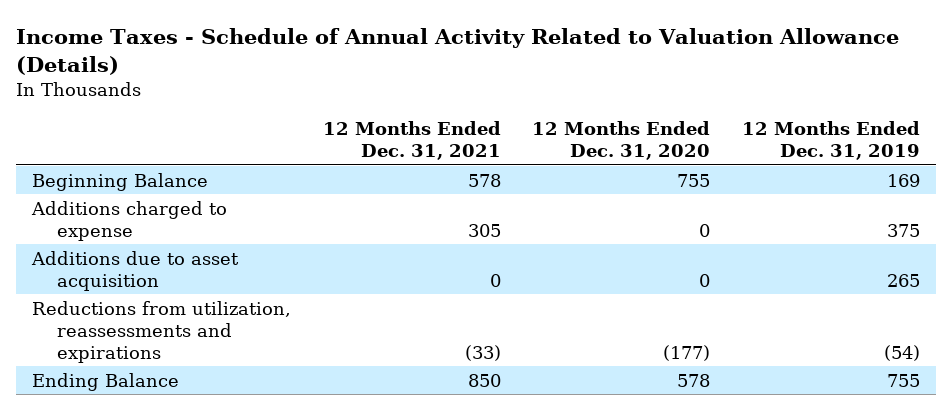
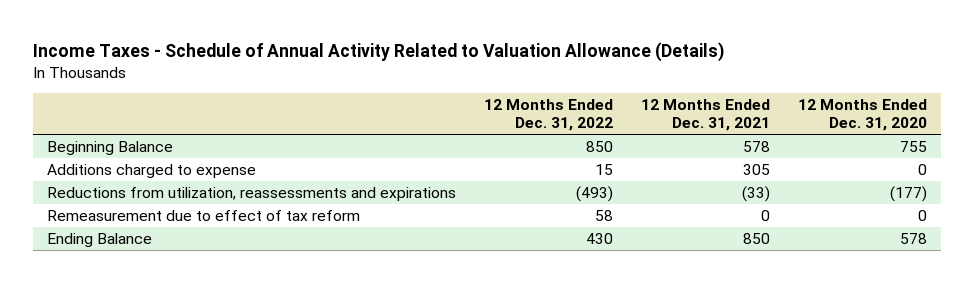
[741,121,920,161] 12 Months Ended Dec. 31, 2019 -> none
none -> [483,98,613,132] 12 Months Ended Dec. 31, 2022
[31,250,240,291] Additions due to asset acquisition -> none
none -> [46,209,360,221] Remeasurement due to effect of tax reform

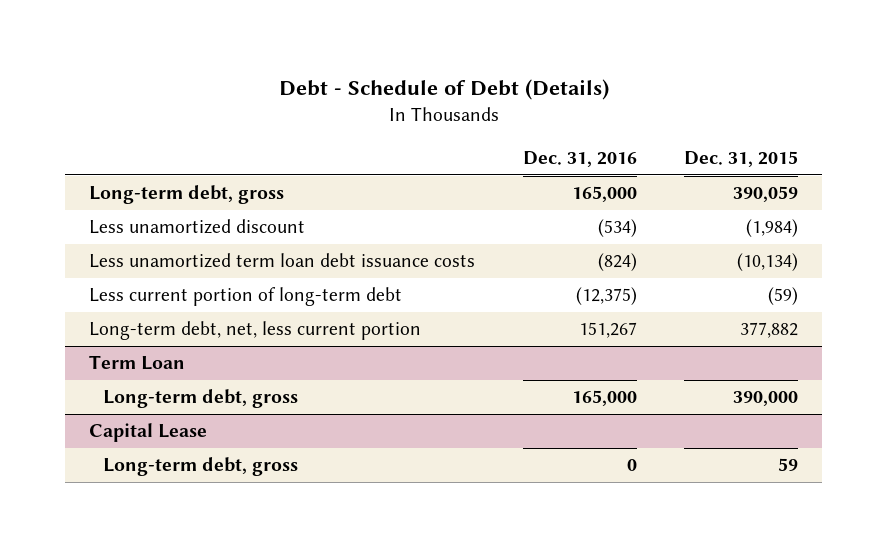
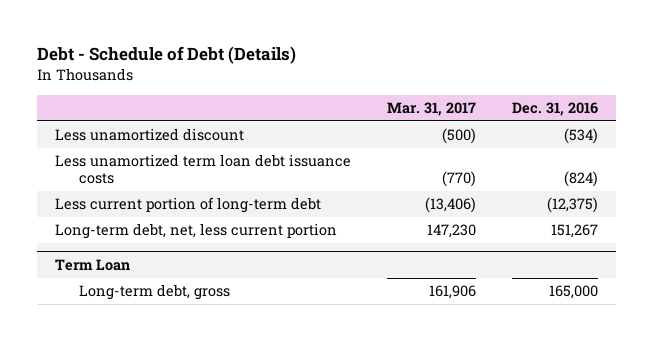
[684,150,799,167] Dec. 31, 2015 -> none
none -> [387,101,477,116] Mar. 31, 2017
[88,185,284,205] Long-term debt, gross -> none
[88,423,207,443] Capital Lease -> none
[102,457,298,477] Long-term debt, gross -> none

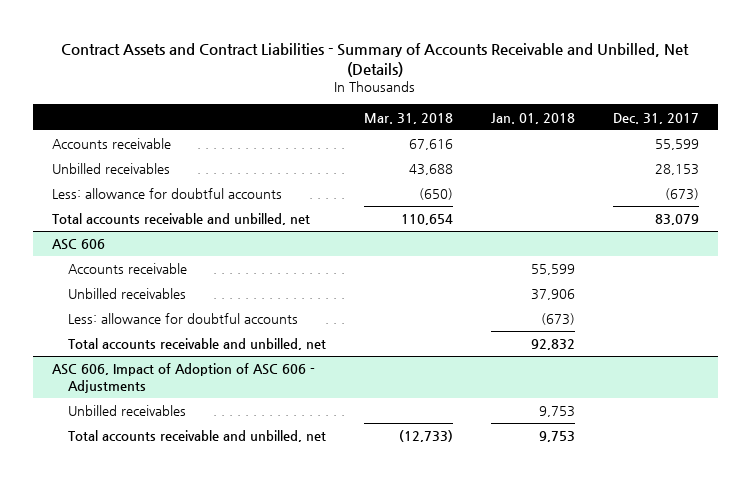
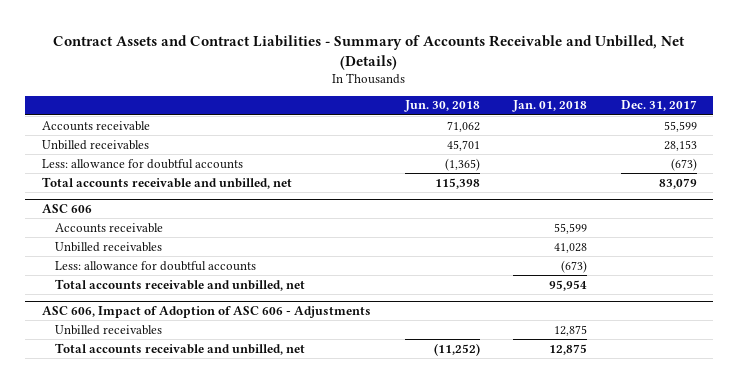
[364,112,454,124] Mar. 31, 2018 -> none
none -> [403,100,480,113] Jun. 30, 2018
[530,289,575,301] 37,906 -> [554,242,588,253] 41,028
[530,339,575,351] 92,832 -> [549,279,588,291] 95,954
[538,406,575,418] 9,753 -> [554,324,588,336] 12,875
[538,431,575,443] 9,753 -> [549,343,588,355] 12,875

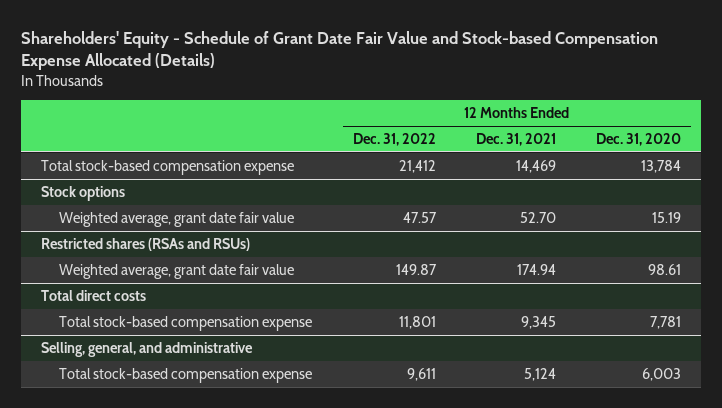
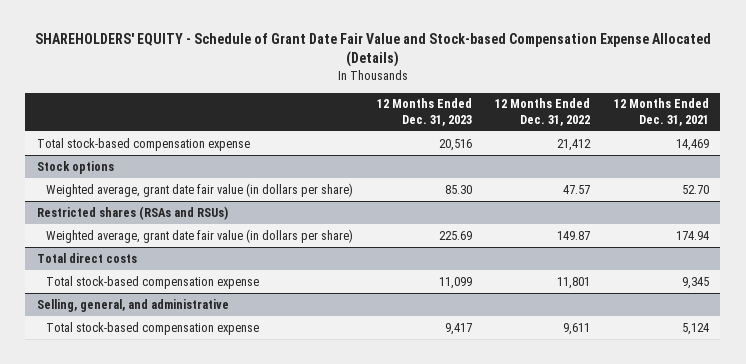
[21,30,659,71] Shareholders' Equity - Schedule of Grant Date Fair Value and Stock-based Compensation Expense Allocated (Details) -> [34,33,711,68] SHAREHOLDERS' EQUITY - Schedule of Grant Date Fair Value and Stock-based Compensation Expense Allocated (Details)
[595,132,681,146] Dec. 31, 2020 -> none
none -> [376,98,472,126] 12 Months Ended Dec. 31, 2023
[59,211,295,227] Weighted average, grant date fair value -> [46,182,354,197] Weighted average, grant date fair value (in dollars per share)
[59,263,295,279] Weighted average, grant date fair value -> [46,228,354,243] Weighted average, grant date fair value (in dollars per share)

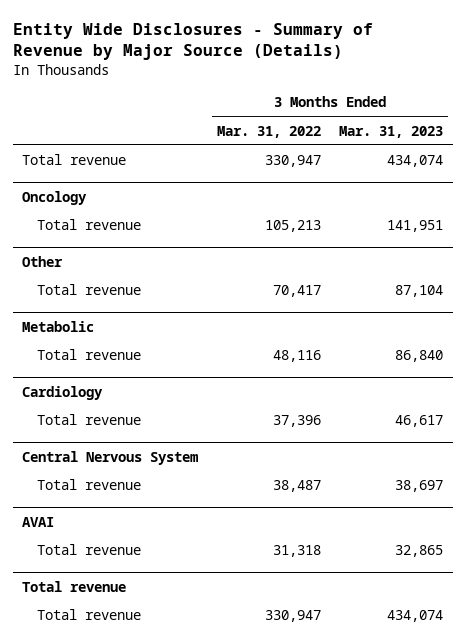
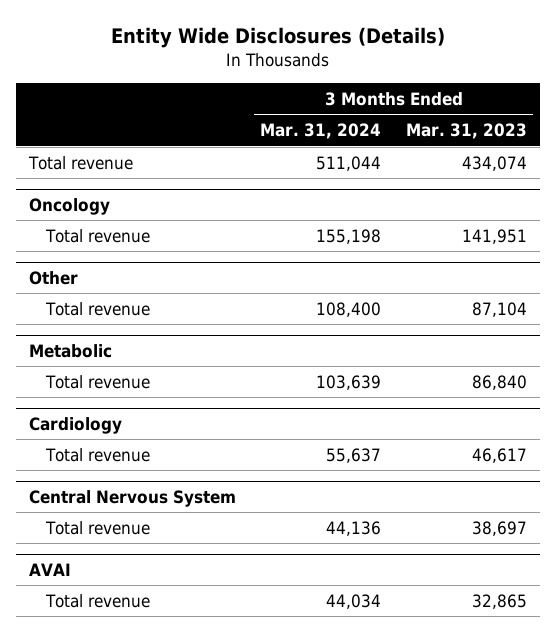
[13,22,374,60] Entity Wide Disclosures - Summary of Revenue by Major Source (Details) -> [110,26,445,48] Entity Wide Disclosures (Details)
[216,125,321,138] Mar. 31, 2022 -> none
none -> [260,123,382,140] Mar. 31, 2024
[22,580,127,592] Total revenue -> none
[36,609,141,621] Total revenue -> none

